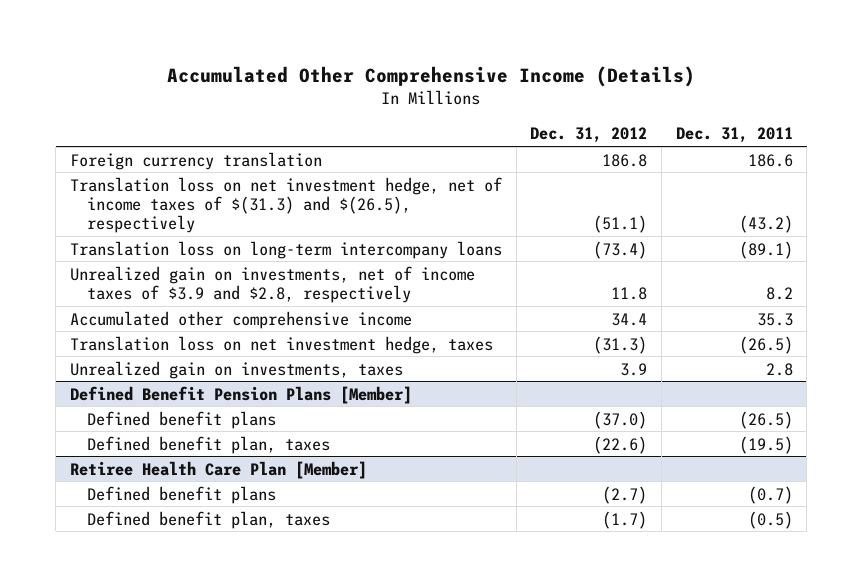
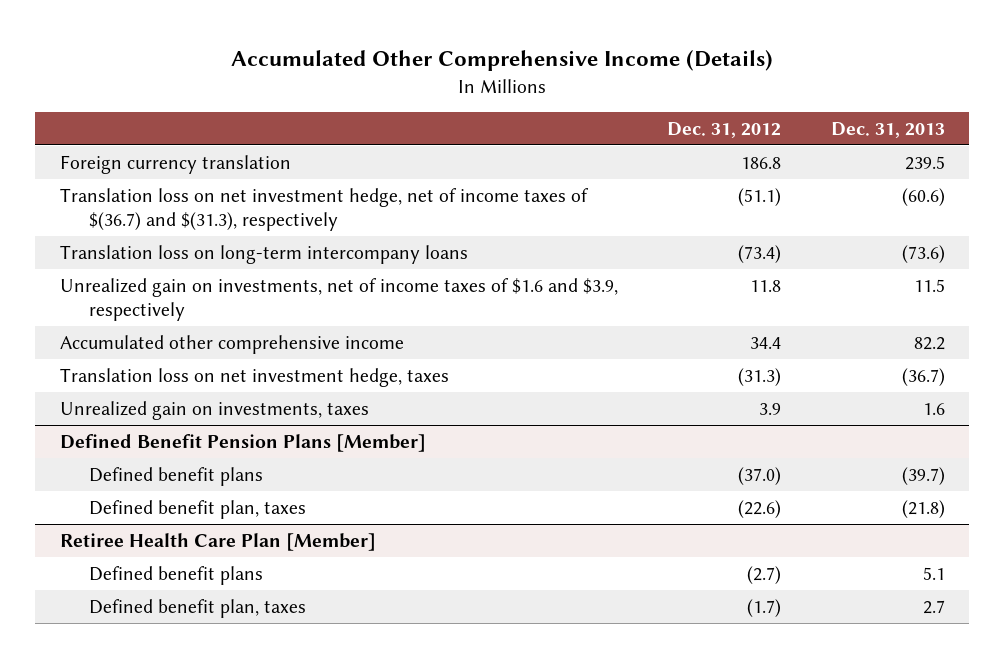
[675,127,793,144] Dec. 31, 2011 -> none
none -> [830,122,945,139] Dec. 31, 2013
[70,176,503,234] Translation loss on net investment hedge, net of income taxes of $(31.3) and $(26.5), respectively -> [59,187,589,232] Translation loss on net investment hedge, net of income taxes of $(36.7) and $(31.3), respectively
[70,265,476,303] Unrealized gain on investments, net of income taxes of $3.9 and $2.8, respectively -> [59,277,618,322] Unrealized gain on investments, net of income taxes of $1.6 and $3.9, respectively

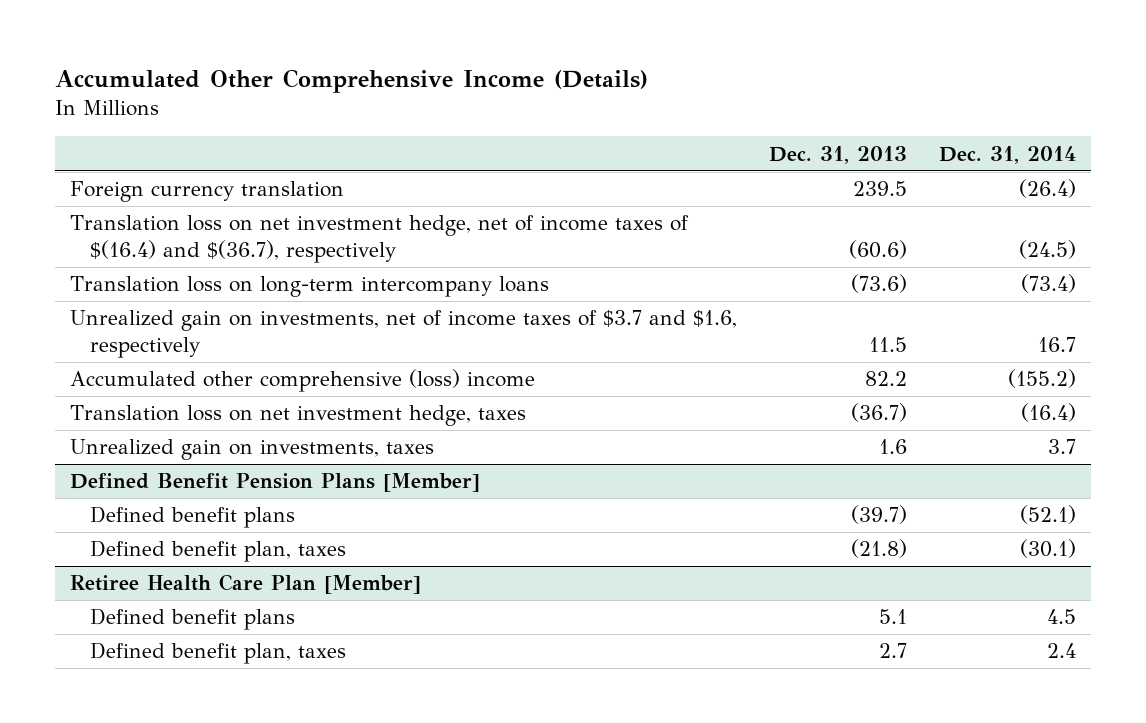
[667,122,782,139] Dec. 31, 2012 -> none
none -> [938,145,1076,164] Dec. 31, 2014
[59,187,589,232] Translation loss on net investment hedge, net of income taxes of $(36.7) and $(31.3), respectively -> [70,215,690,264] Translation loss on net investment hedge, net of income taxes of $(16.4) and $(36.7), respectively
[59,277,618,322] Unrealized gain on investments, net of income taxes of $1.6 and $3.9, respectively -> [70,310,738,359] Unrealized gain on investments, net of income taxes of $3.7 and $1.6, respectively
[59,334,404,354] Accumulated other comprehensive income -> [70,369,536,393] Accumulated other comprehensive (loss) income

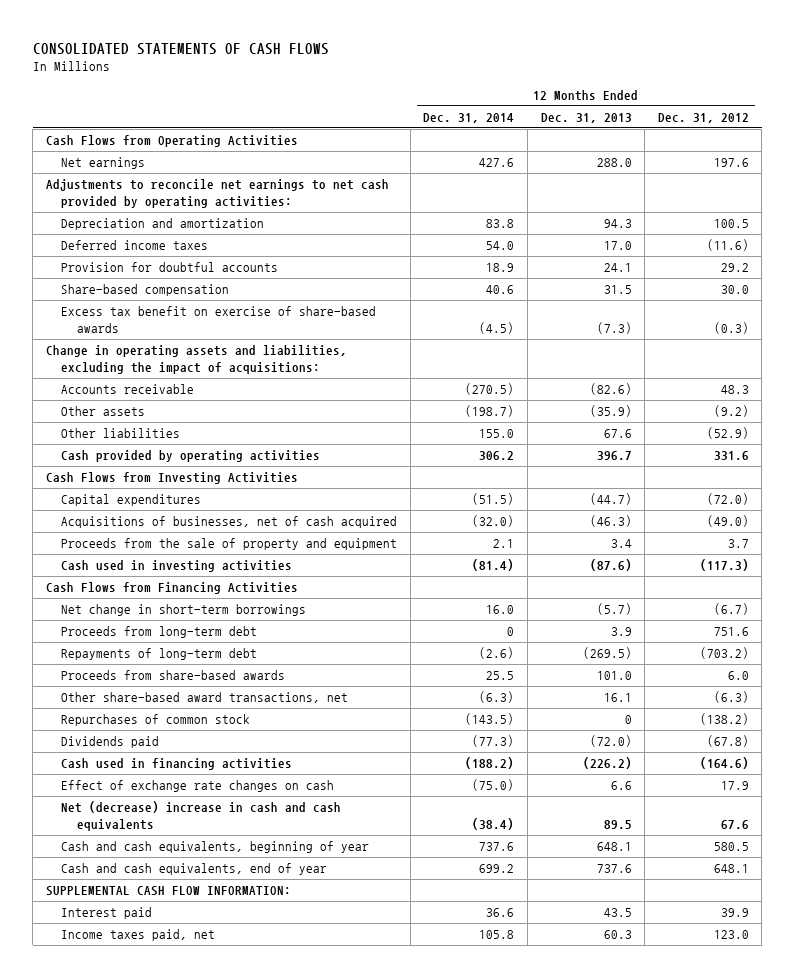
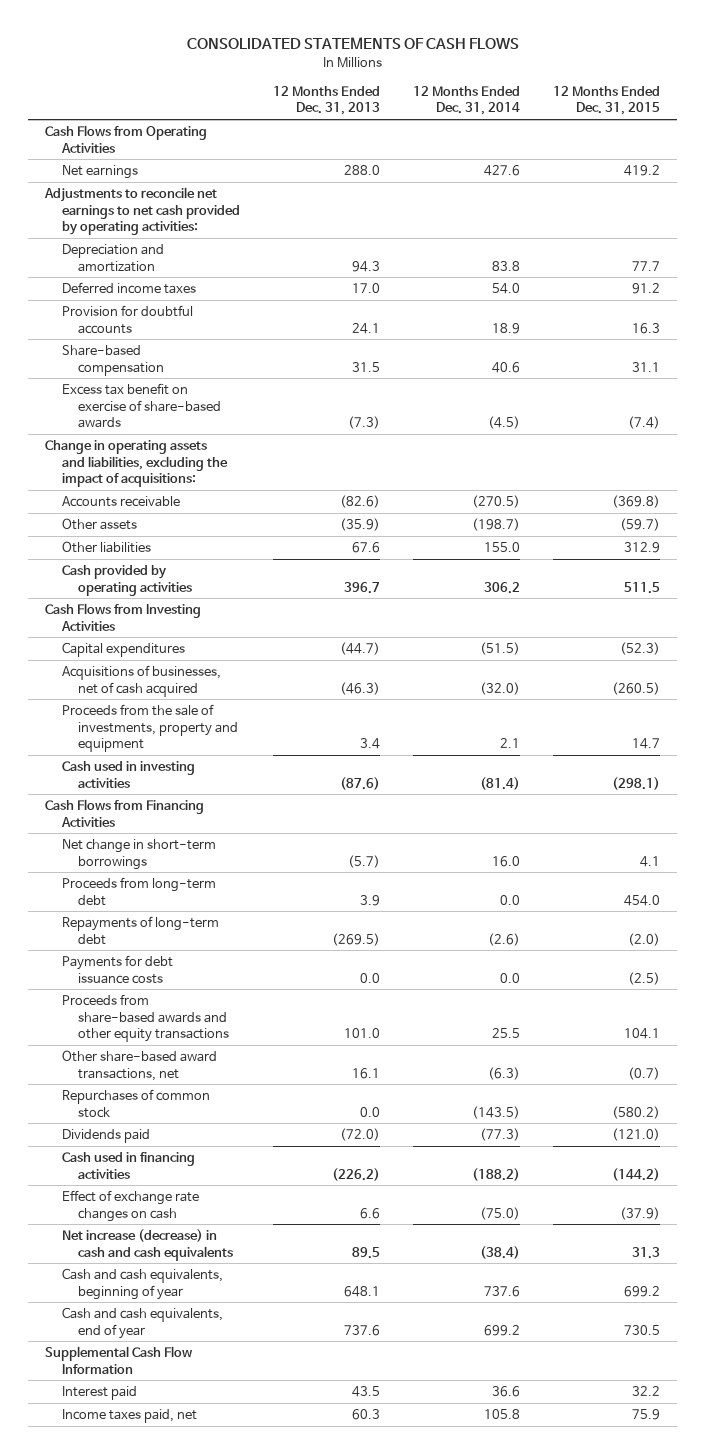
[657,112,749,123] Dec. 31, 2012 -> none
none -> [553,86,661,116] 12 Months Ended Dec. 31, 2015
[61,538,398,551] Proceeds from the sale of property and equipment -> [61,704,239,752] Proceeds from the sale of investments, property and equipment
[507,627,515,637] 0 -> [499,894,520,905] 0.0
none -> [61,955,173,984] Payments for debt issuance costs
[61,670,286,681] Proceeds from share-based awards -> [61,994,230,1042] Proceeds from share-based awards and other equity transactions
[624,715,632,725] 0 -> [359,1106,380,1117] 0.0
[61,801,342,831] Net (decrease) increase in cash and cash equivalents -> [61,1229,234,1261] Net increase (decrease) in cash and cash equivalents
[45,886,291,897] SUPPLEMENTAL CASH FLOW INFORMATION: -> [44,1346,193,1374] Supplemental Cash Flow Information

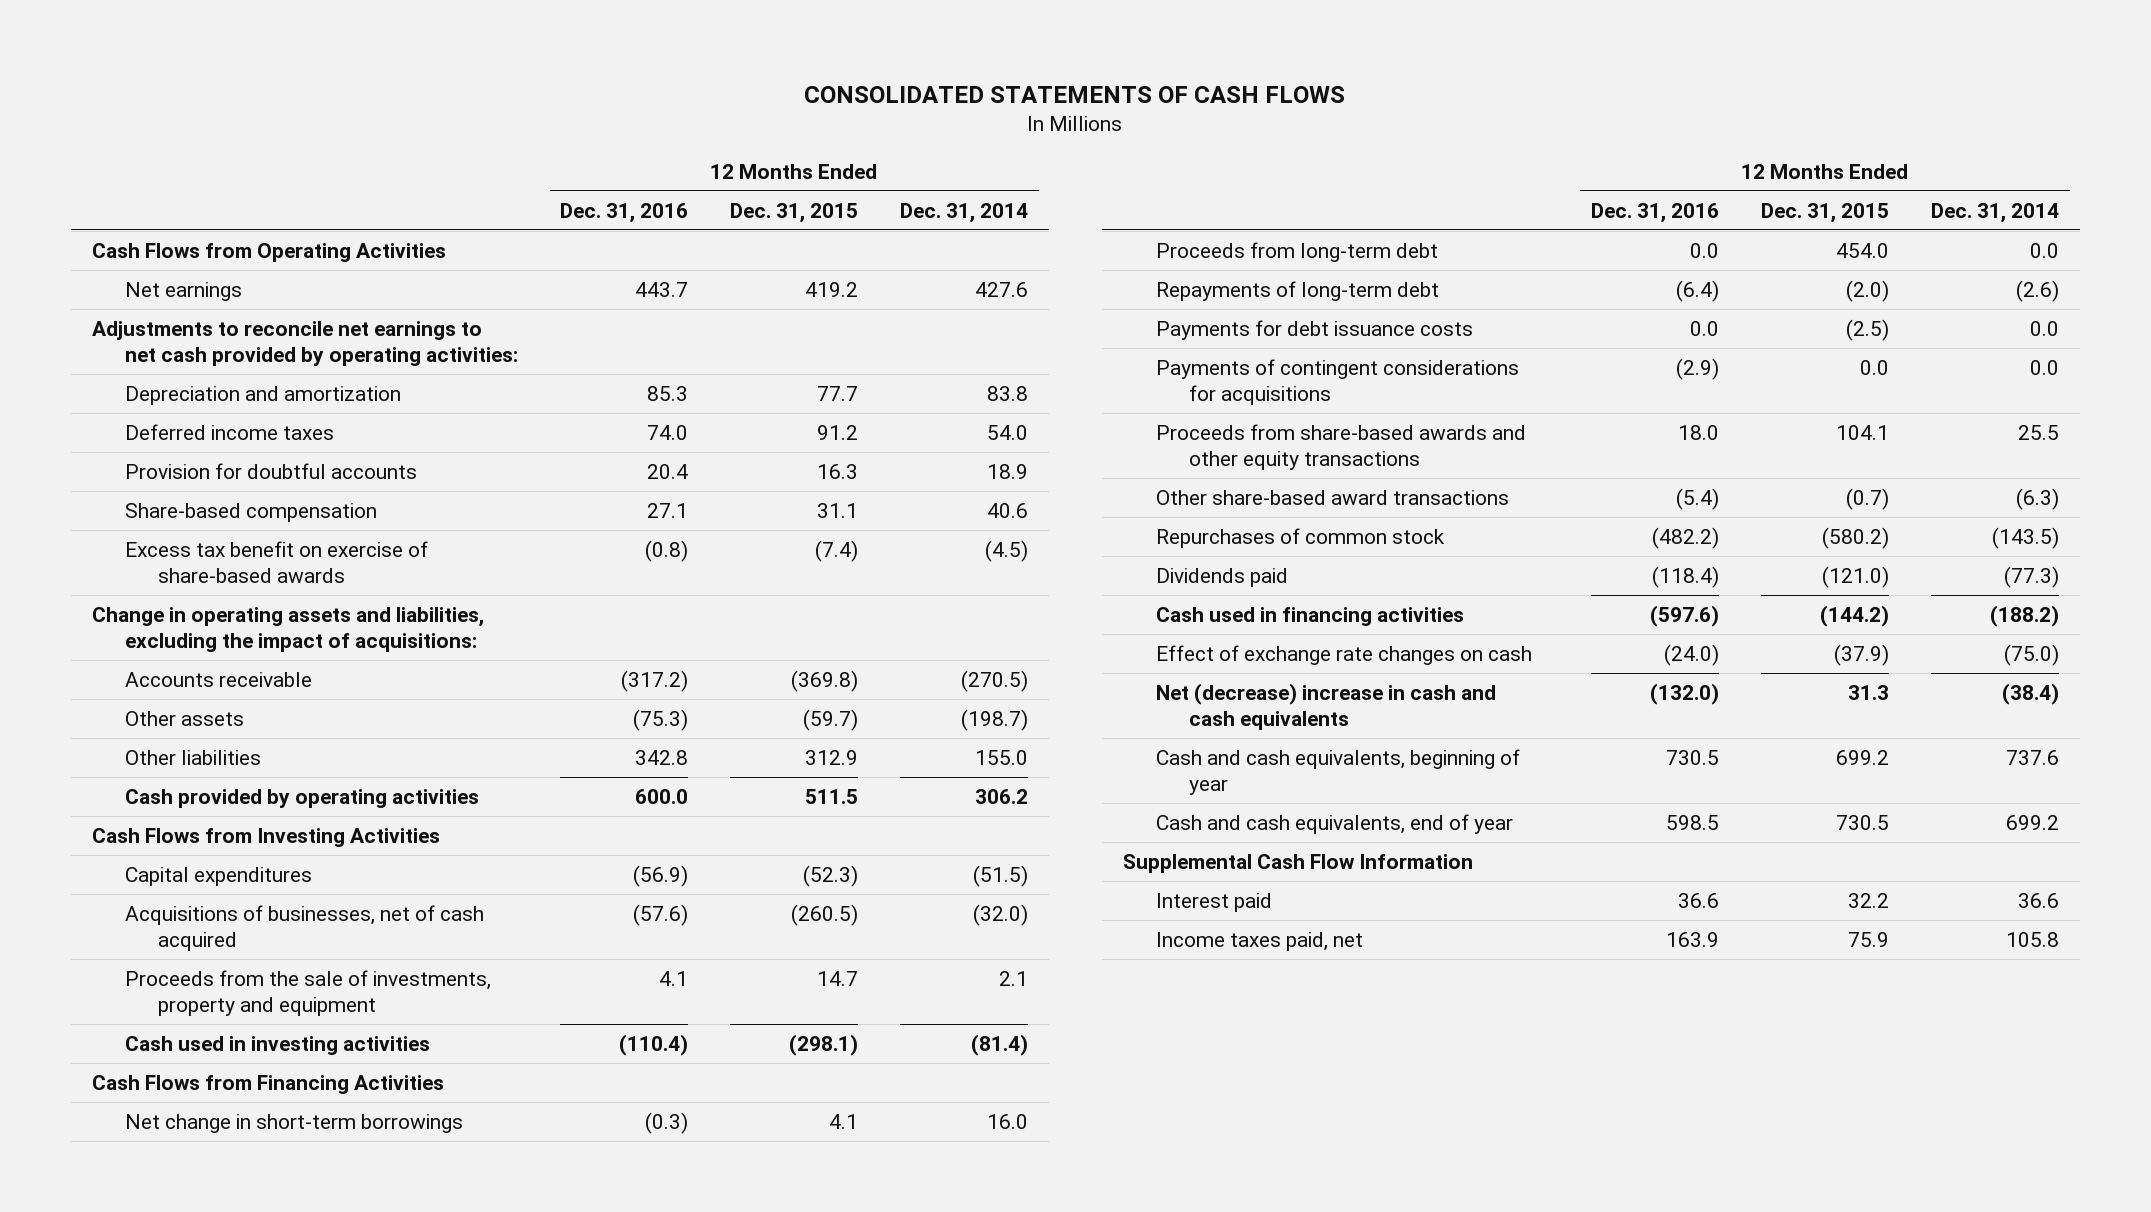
[272,86,380,116] 12 Months Ended Dec. 31, 2013 -> none
none -> [560,202,689,223] Dec. 31, 2016
none -> [1155,358,1519,406] Payments of contingent considerations for acquisitions
[61,1050,217,1081] Other share-based award transactions, net -> [1155,489,1509,505] Other share-based award transactions
[61,1229,234,1261] Net increase (decrease) in cash and cash equivalents -> [1155,682,1496,731] Net (decrease) increase in cash and cash equivalents

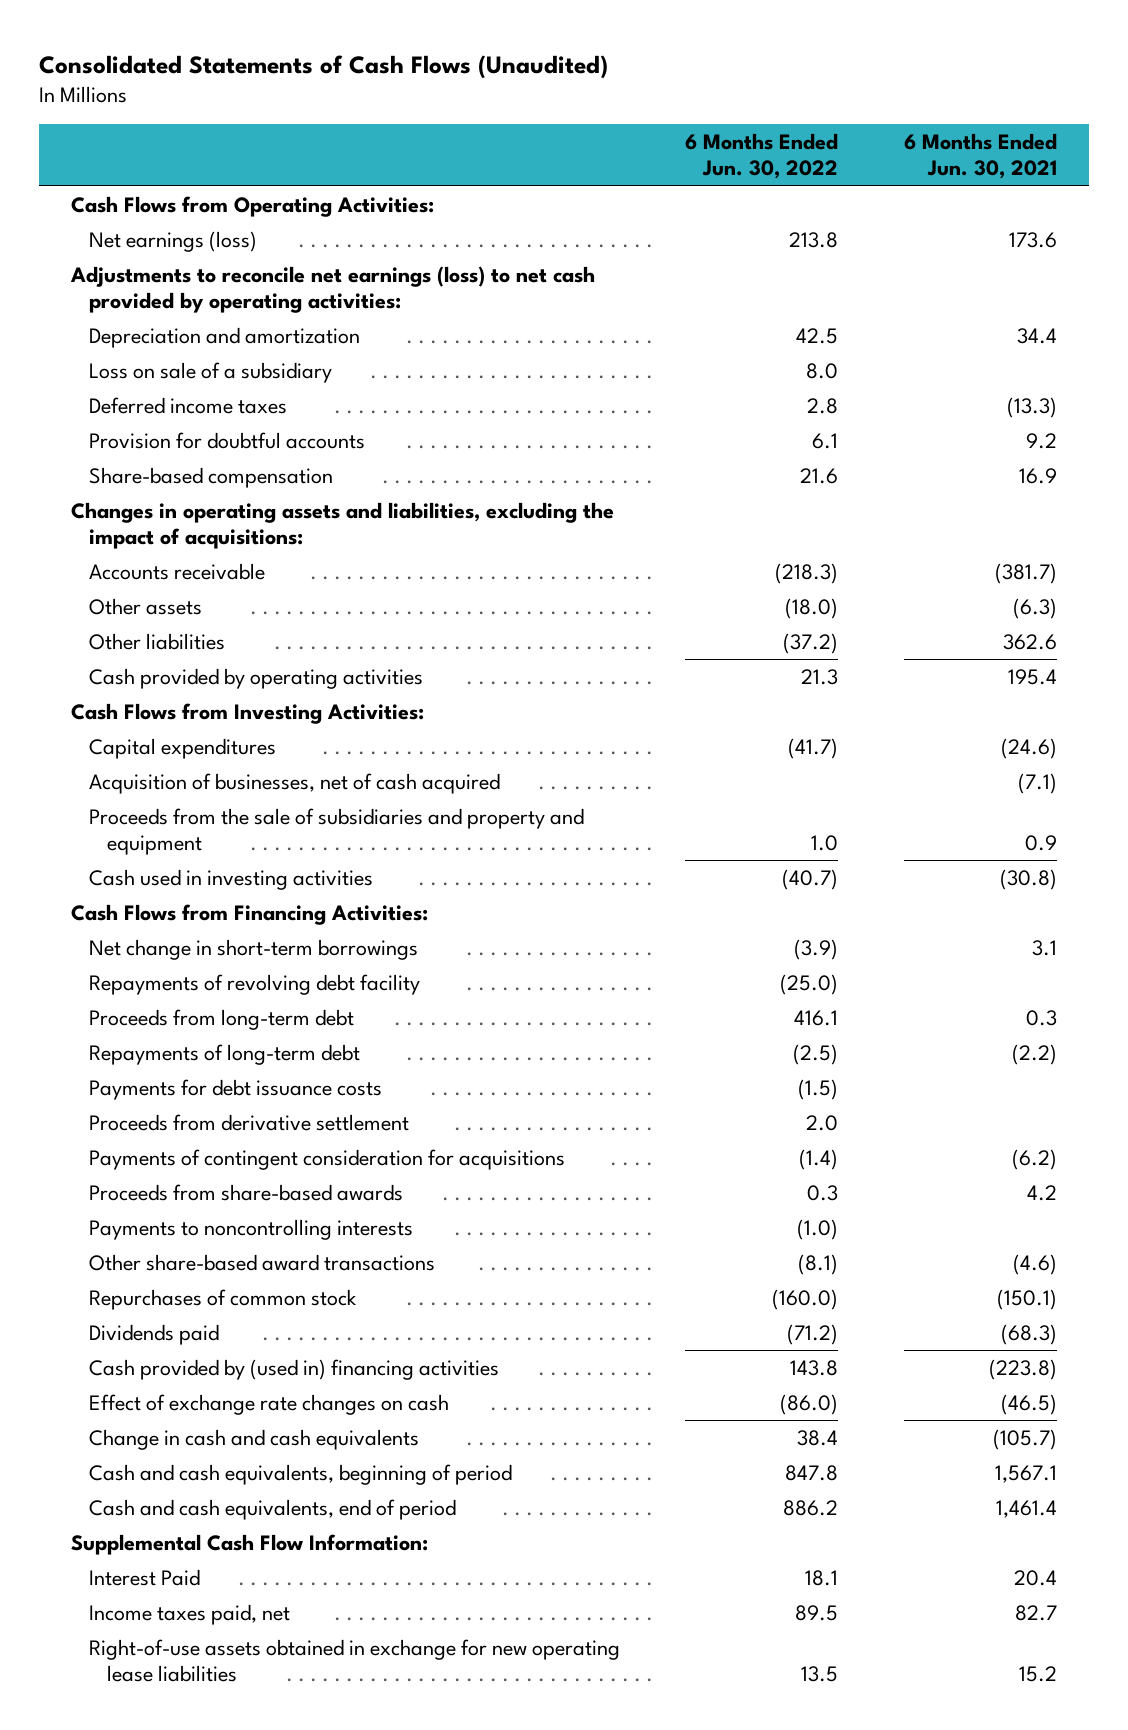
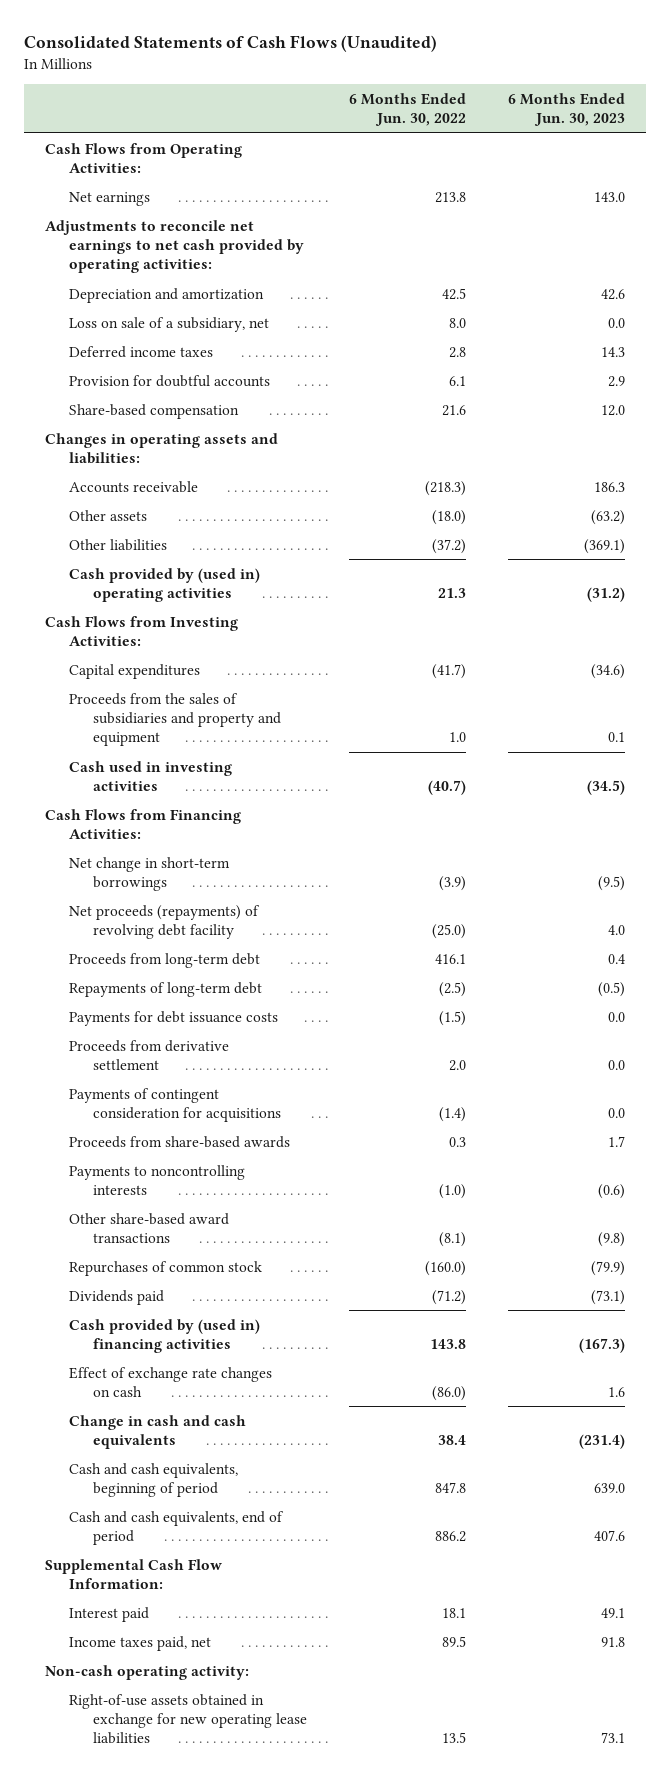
[903,132,1057,180] 6 Months Ended Jun. 30, 2021 -> none
none -> [507,92,625,127] 6 Months Ended Jun. 30, 2023
[89,230,258,252] Net earnings (loss) -> [69,191,151,206] Net earnings
[70,265,596,314] Adjustments to reconcile net earnings (loss) to net cash provided by operating activities: -> [44,219,305,273] Adjustments to reconcile net earnings to net cash provided by operating activities:
[89,361,333,383] Loss on sale of a subsidiary -> [69,316,270,332] Loss on sale of a subsidiary, net
[71,501,615,550] Changes in operating assets and liabilities, excluding the impact of acquisitions: -> [44,432,278,464] Changes in operating assets and liabilities:
[89,667,424,689] Cash provided by operating activities -> [69,567,261,602] Cash provided by (used in) operating activities
[89,772,501,794] Acquisition of businesses, net of cash acquired -> none
[89,807,585,856] Proceeds from the sale of subsidiaries and property and equipment -> [69,692,282,746] Proceeds from the sales of subsidiaries and property and equipment
[89,973,421,995] Repayments of revolving debt facility -> [69,904,261,939] Net proceeds (repayments) of revolving debt facility
[89,1568,201,1586] Interest Paid -> [69,1606,150,1622] Interest paid
none -> [44,1664,249,1680] Non-cash operating activity:

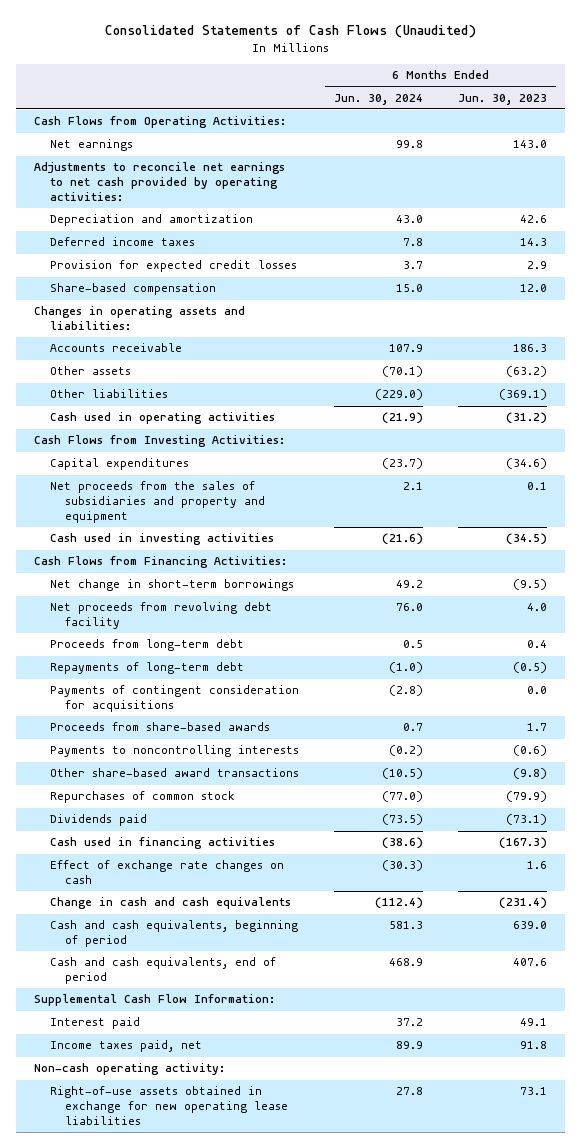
[349,92,467,127] 6 Months Ended Jun. 30, 2022 -> none
none -> [334,93,424,105] Jun. 30, 2024
[69,316,270,332] Loss on sale of a subsidiary, net -> none
[69,374,271,387] Provision for doubtful accounts -> [49,260,297,273] Provision for expected credit losses
[69,567,261,602] Cash provided by (used in) operating activities -> [49,412,275,425] Cash used in operating activities
[69,692,282,746] Proceeds from the sales of subsidiaries and property and equipment -> [49,481,266,524] Net proceeds from the sales of subsidiaries and property and equipment
[69,904,261,939] Net proceeds (repayments) of revolving debt facility -> [49,602,272,630] Net proceeds from revolving debt facility
[69,1010,279,1026] Payments for debt issuance costs -> none
[69,1039,230,1070] Proceeds from derivative settlement -> none
[69,1318,261,1353] Cash provided by (used in) financing activities -> [49,837,275,850] Cash used in financing activities

